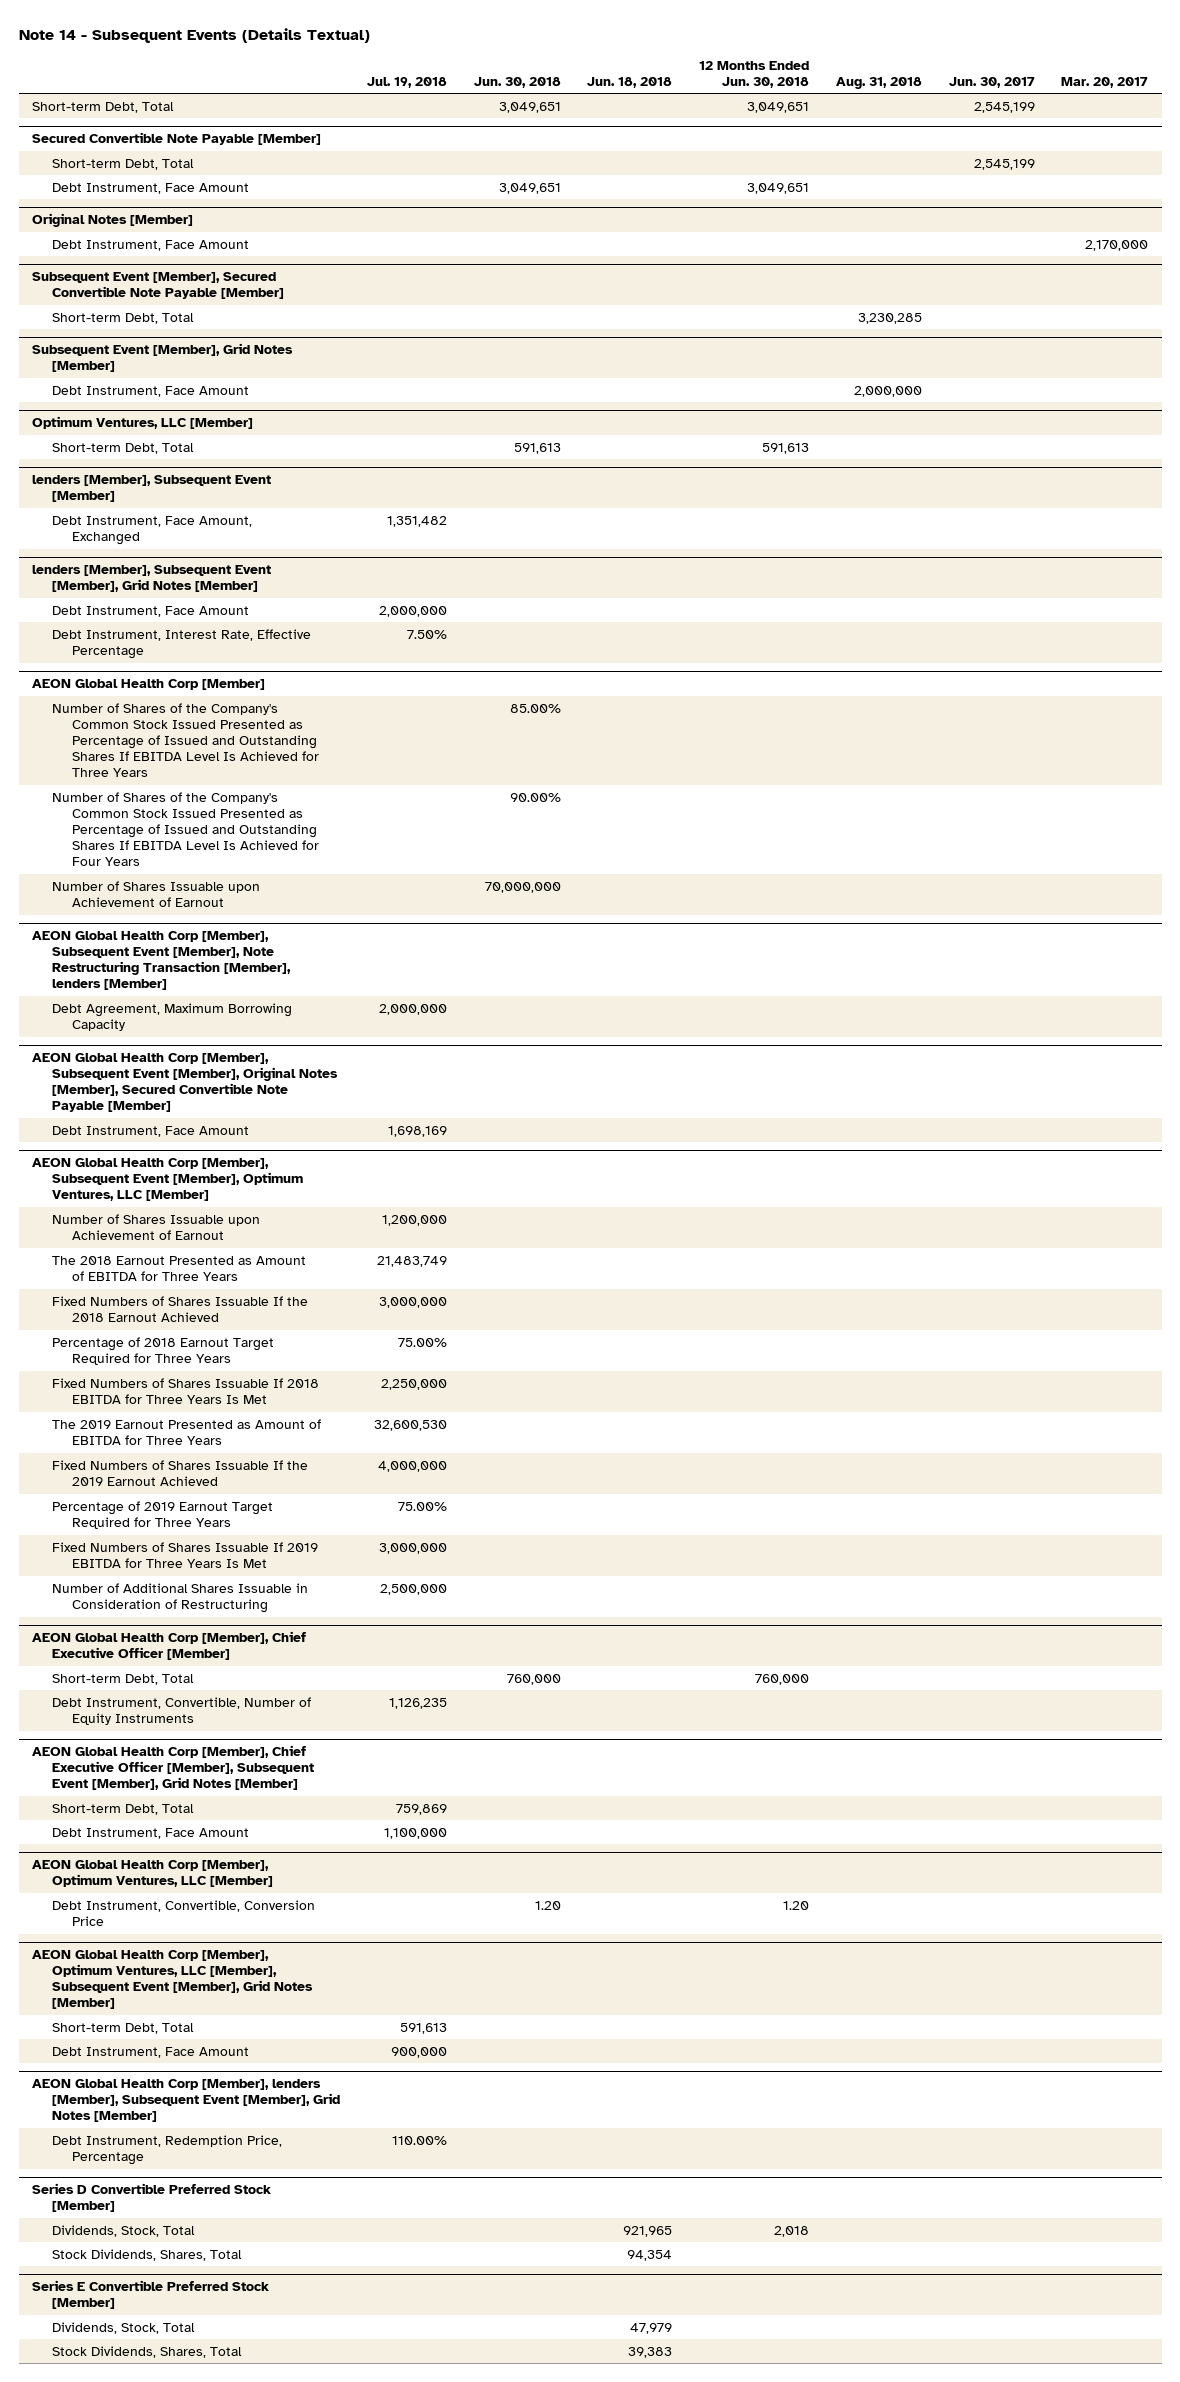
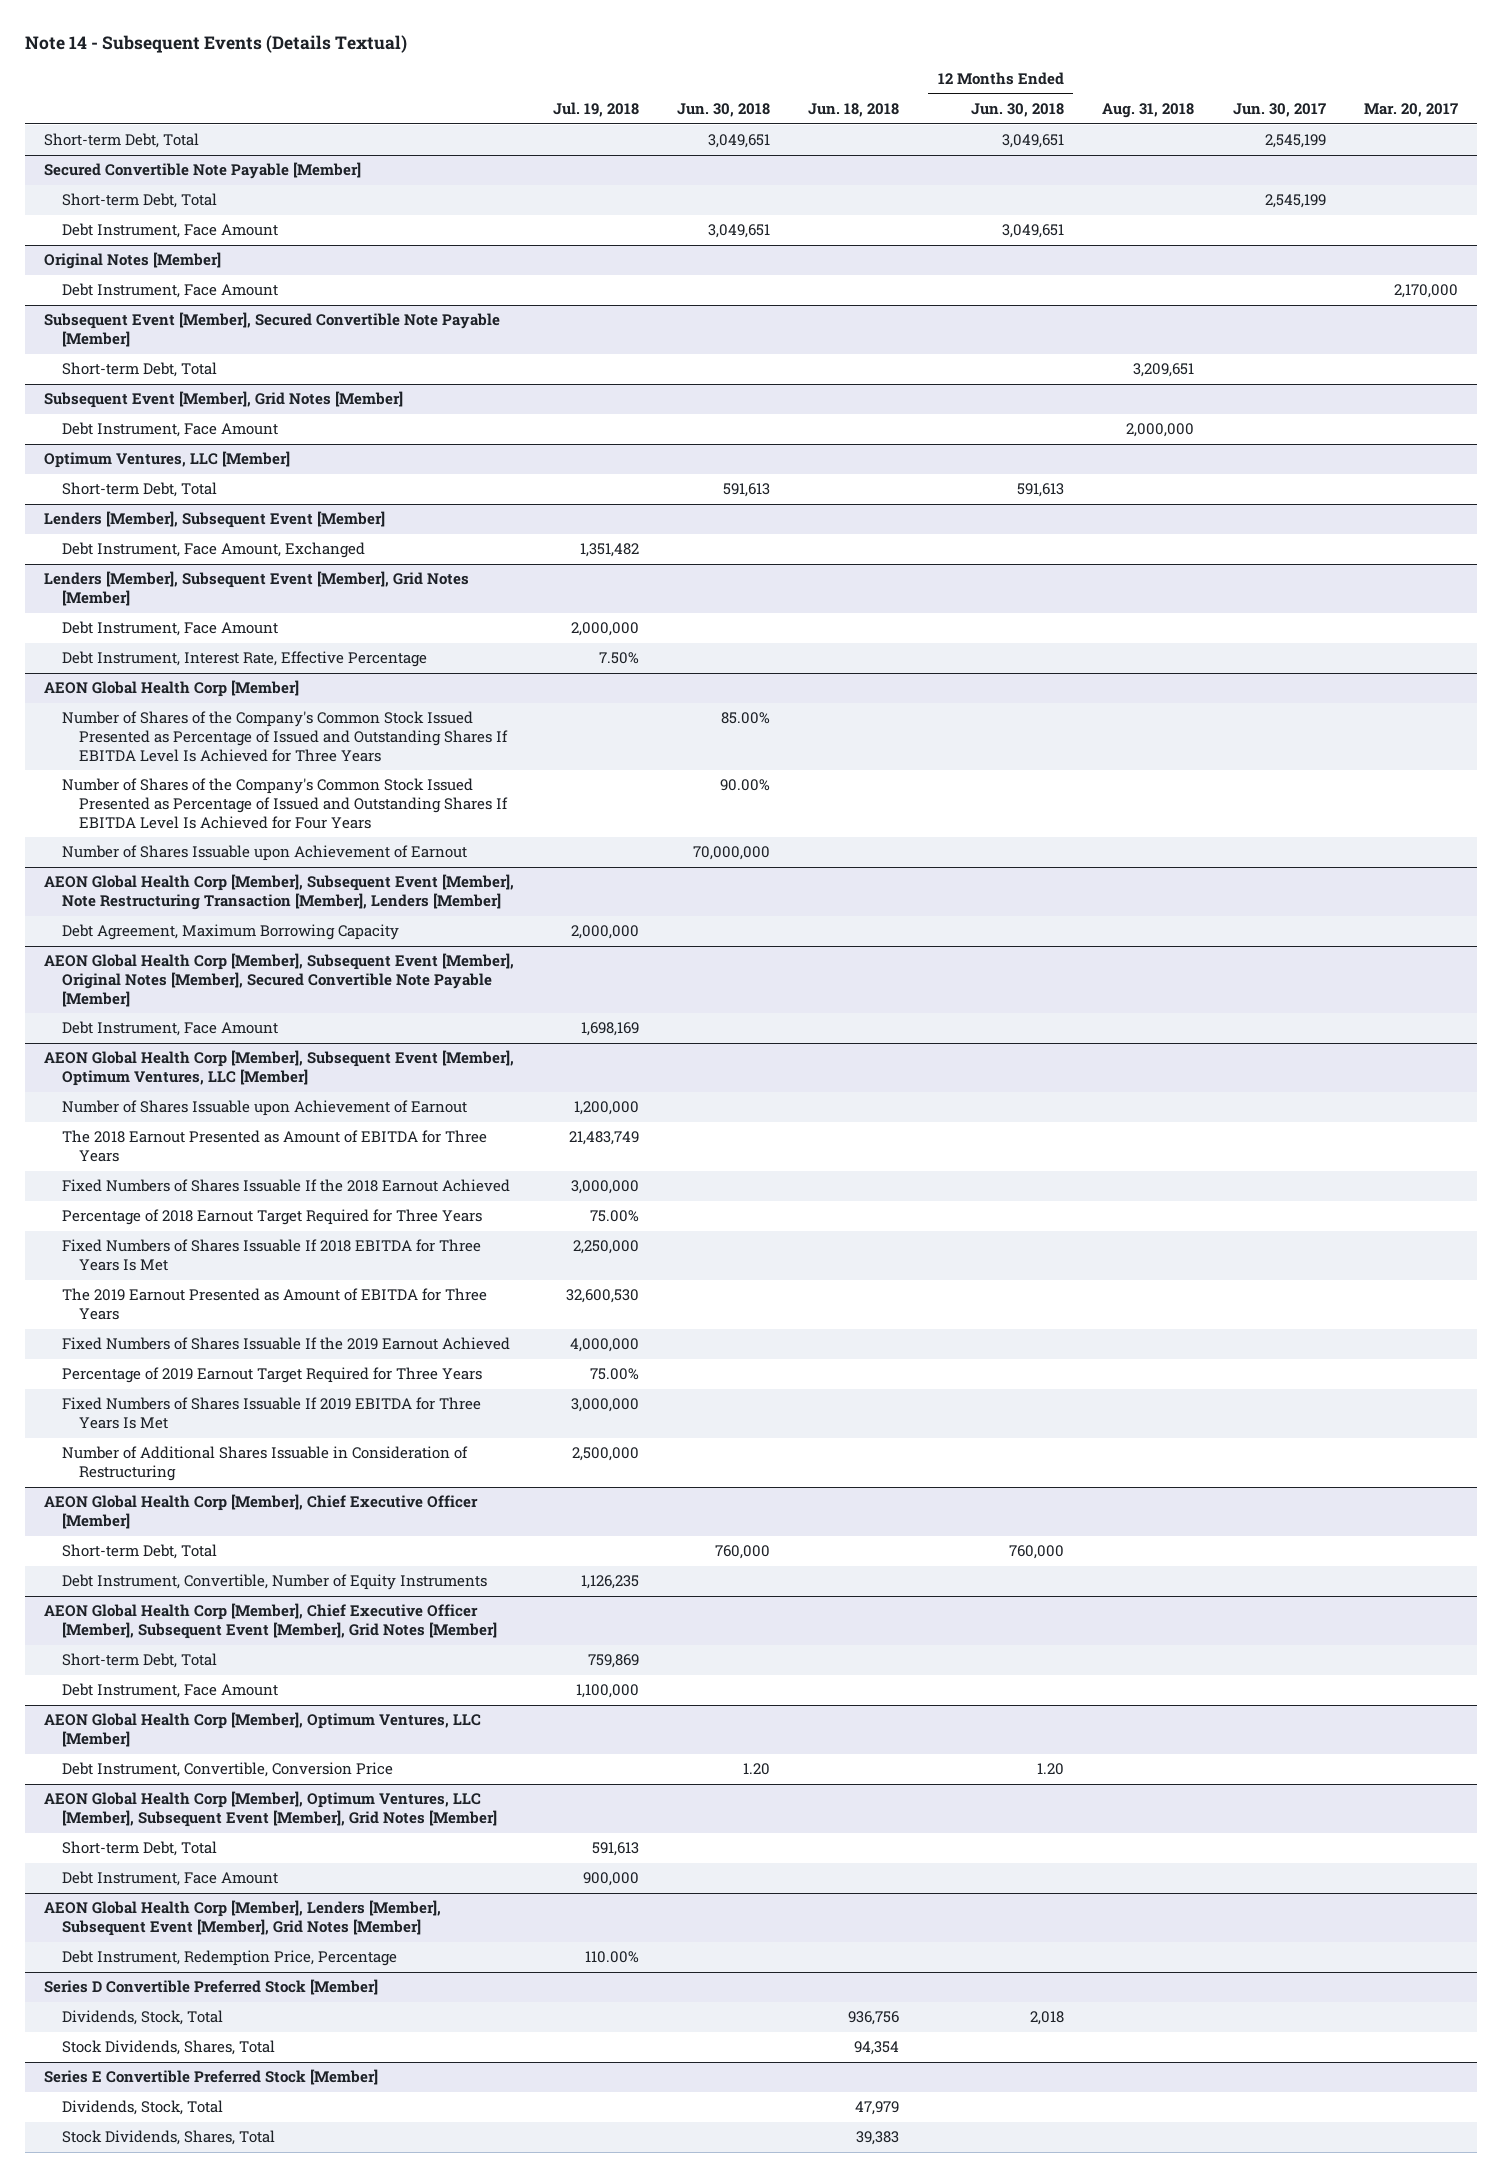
[857,312,922,324] 3,230,285 -> [1133,363,1195,378] 3,209,651
[32,474,272,502] lenders [Member], Subsequent Event [Member] -> [44,511,386,529] Lenders [Member], Subsequent Event [Member]
[32,564,272,592] lenders [Member], Subsequent Event [Member], Grid Notes [Member] -> [44,571,470,607] Lenders [Member], Subsequent Event [Member], Grid Notes [Member]
[32,930,292,991] AEON Global Health Corp [Member], Subsequent Event [Member], Note Restructuring Transaction [Member], lenders [Member] -> [44,874,515,911] AEON Global Health Corp [Member], Subsequent Event [Member], Note Restructuring Transaction [Member], Lenders [Member]
[32,2078,341,2123] AEON Global Health Corp [Member], lenders [Member], Subsequent Event [Member], Grid Notes [Member] -> [44,1900,442,1937] AEON Global Health Corp [Member], Lenders [Member], Subsequent Event [Member], Grid Notes [Member]
[623,2225,673,2237] 921,965 -> [848,2011,900,2026] 936,756

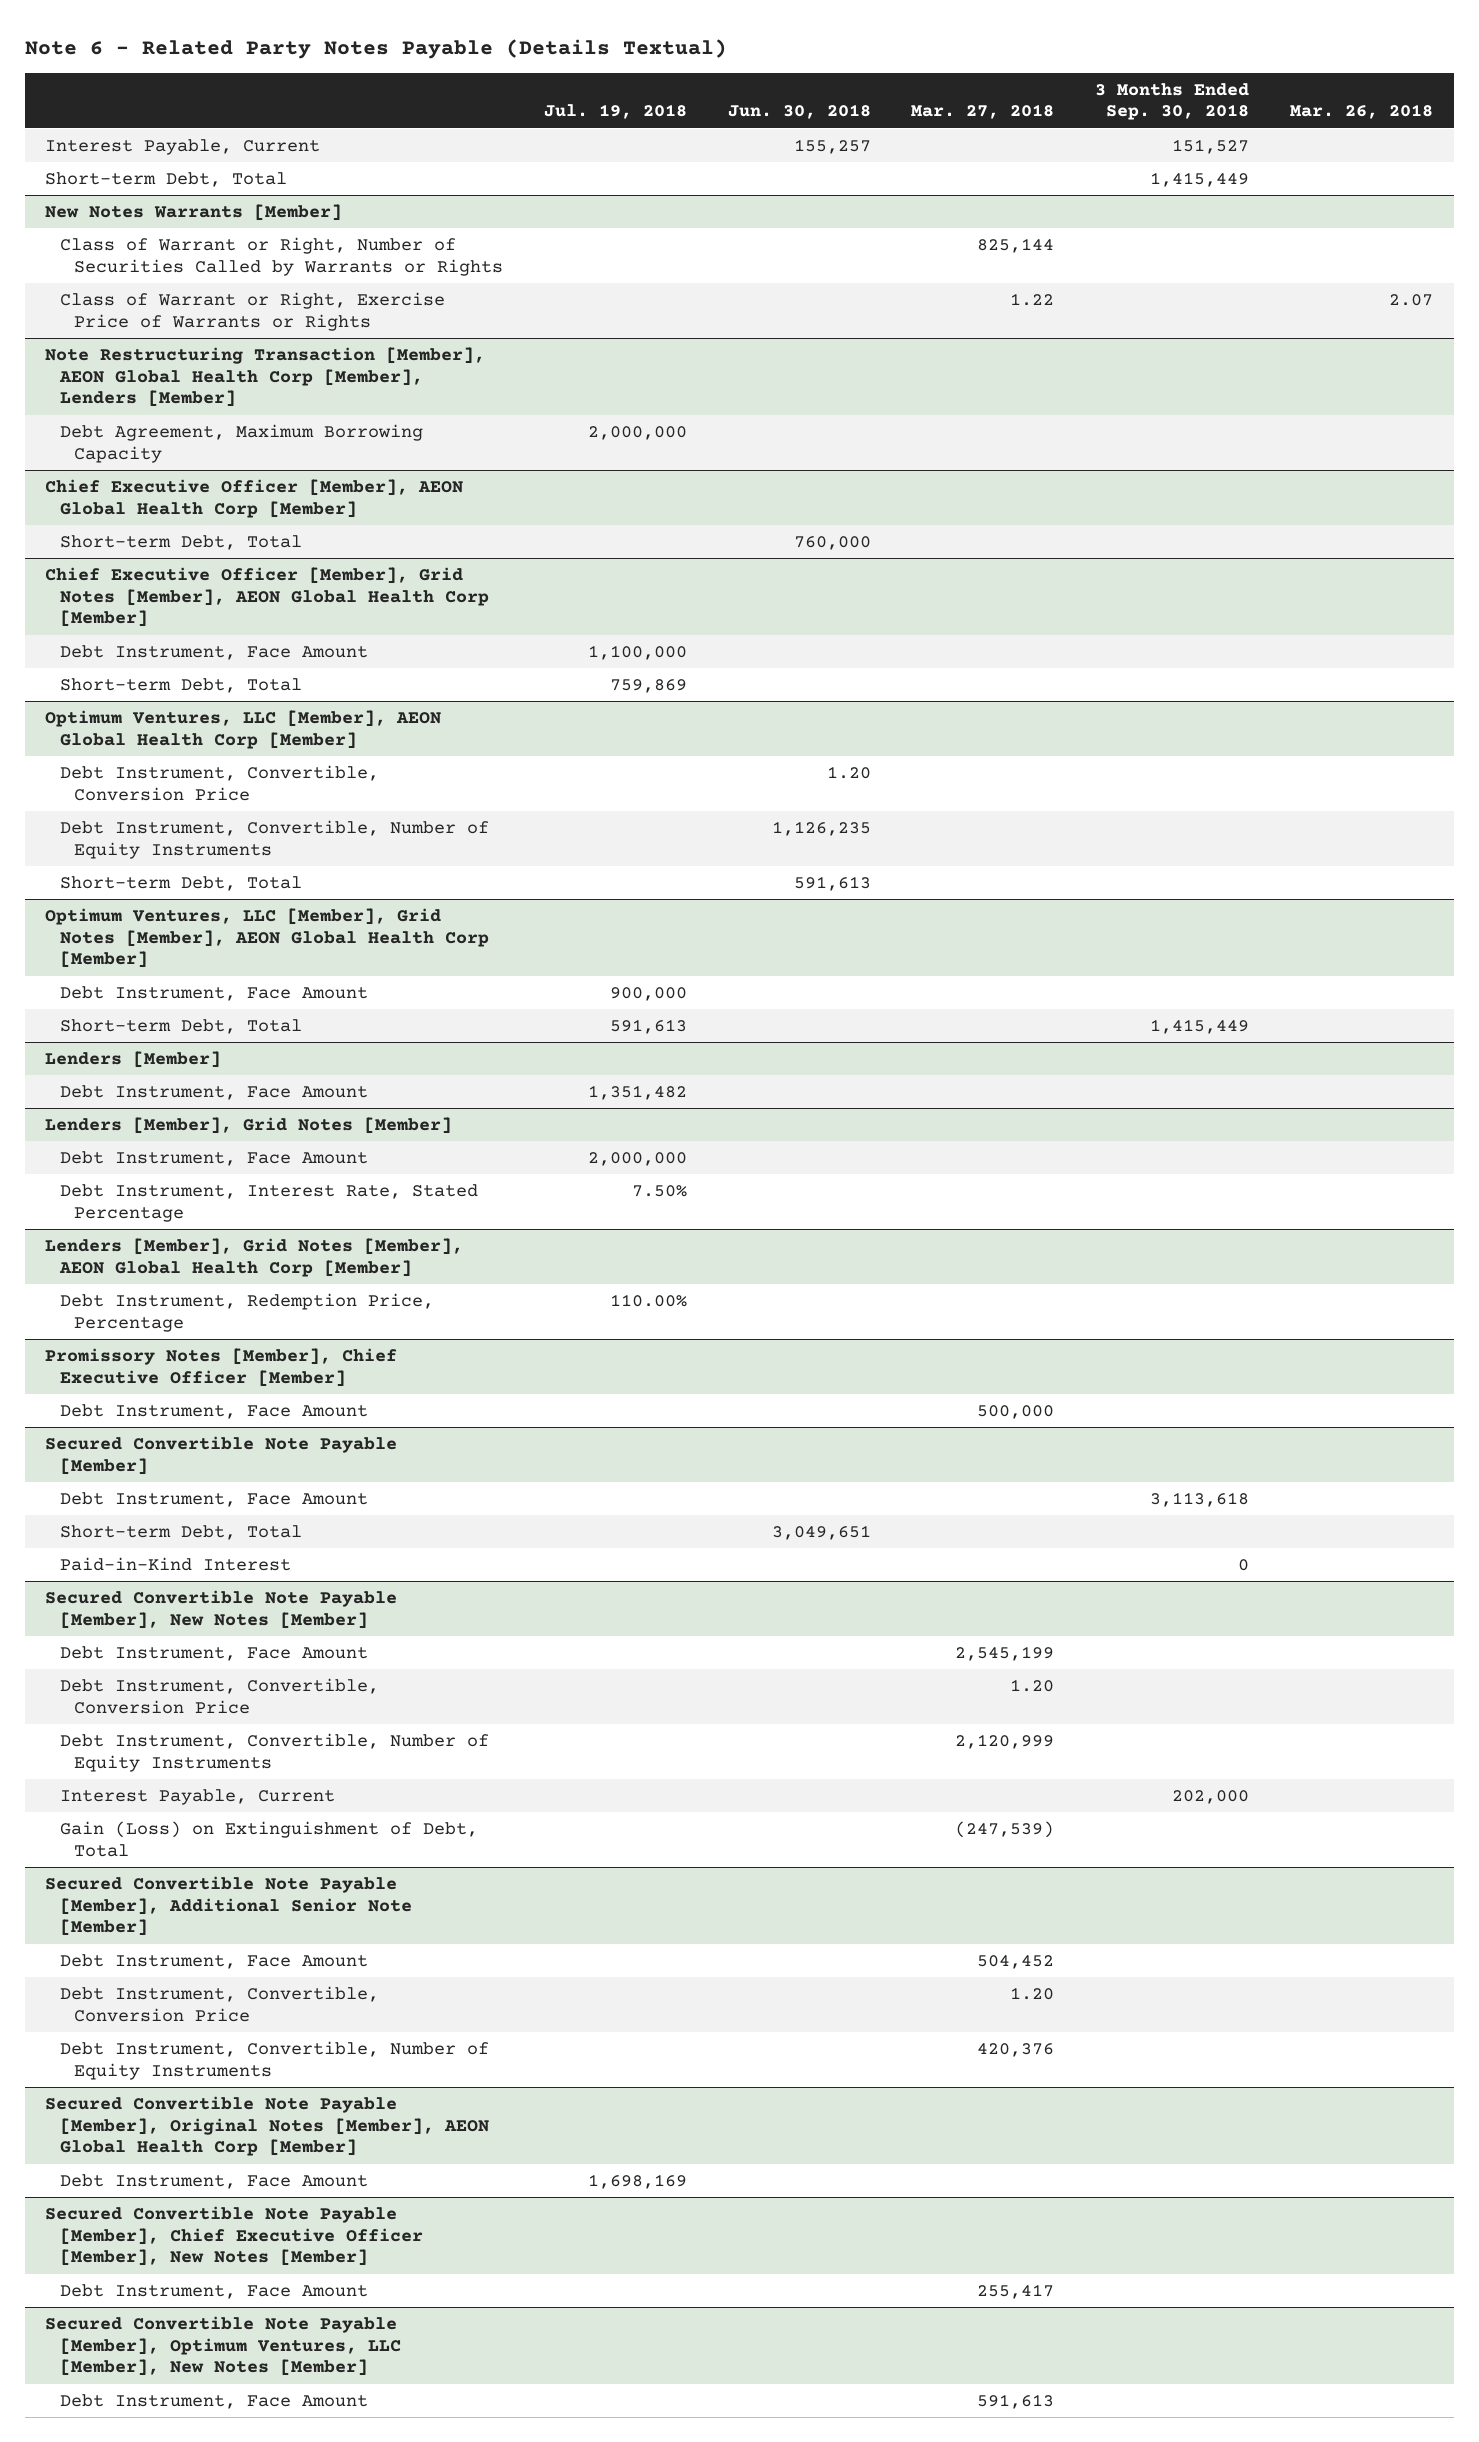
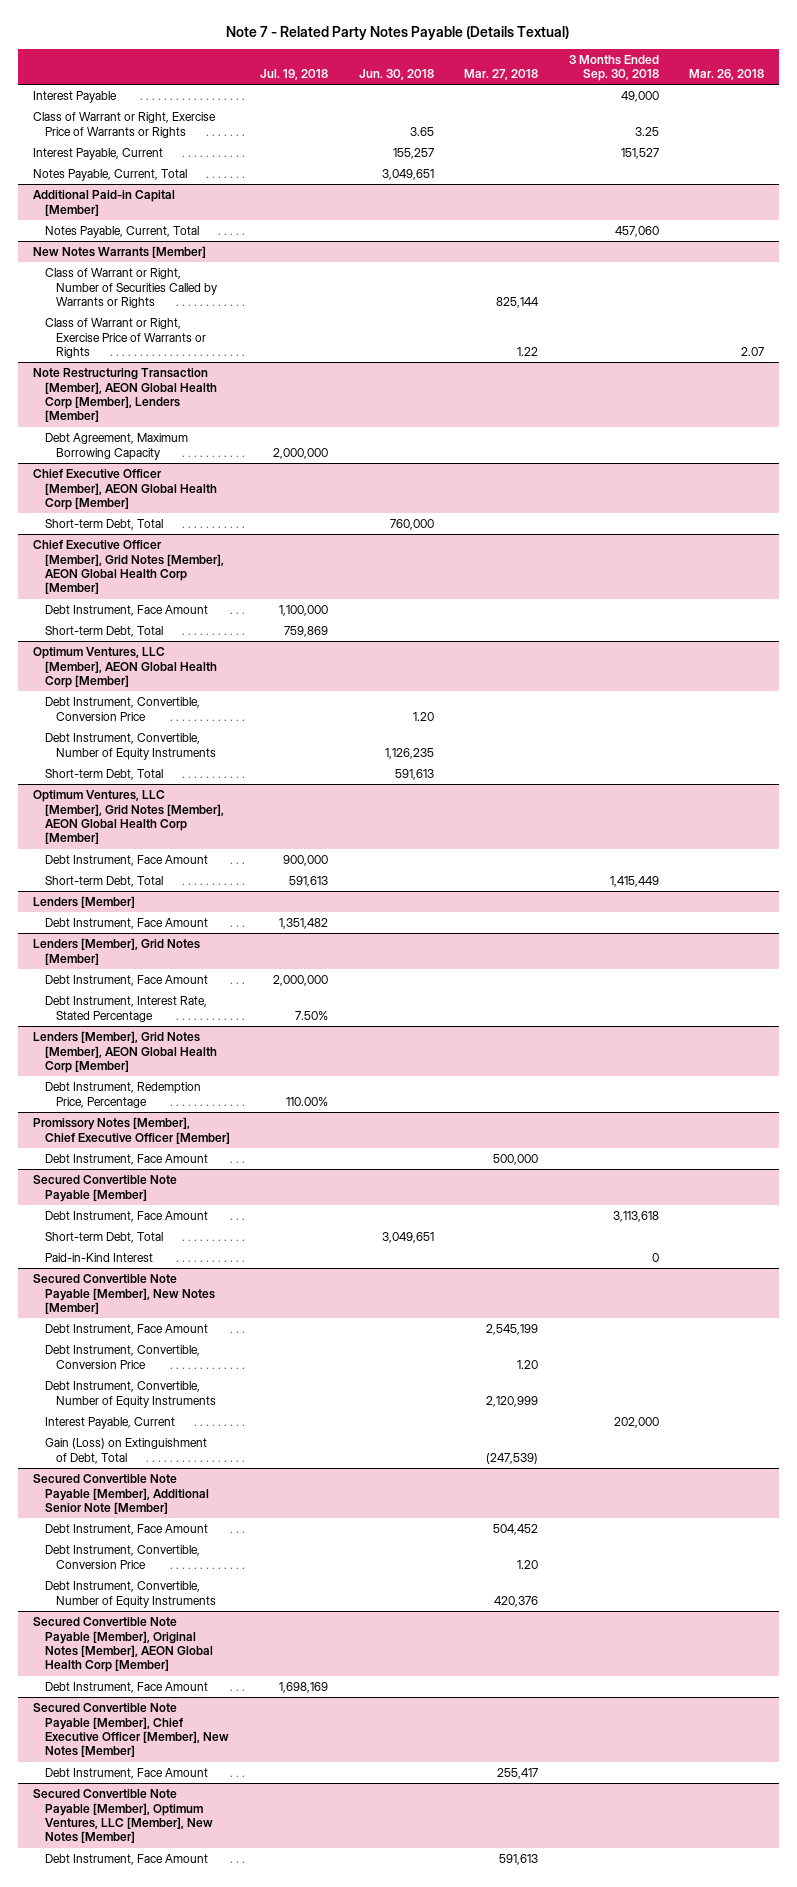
[25,39,728,60] Note 6 - Related Party Notes Payable (Details Textual) -> [226,25,570,40] Note 7 - Related Party Notes Payable (Details Textual)
none -> [32,91,117,104] Interest Payable
none -> [32,112,216,138] Class of Warrant or Right, Exercise Price of Warrants or Rights
[45,172,288,188] Short-term Debt, Total -> none
none -> [32,169,187,182] Notes Payable, Current, Total
none -> [32,190,175,216] Additional Paid-in Capital [Member]
none -> [44,226,199,239] Notes Payable, Current, Total

